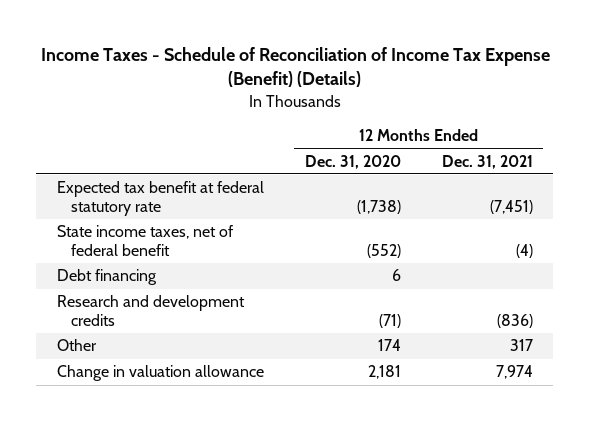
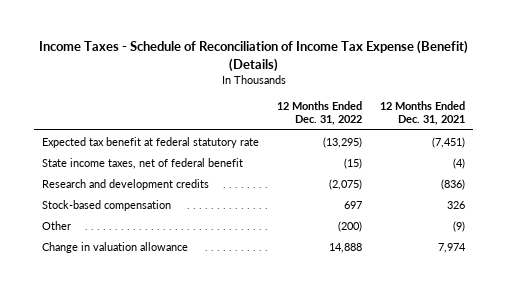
[304,154,401,169] Dec. 31, 2020 -> none
none -> [277,100,363,126] 12 Months Ended Dec. 31, 2022
[56,269,157,286] Debt financing -> none
none -> [42,199,172,211] Stock-based compensation
[509,339,533,352] 317 -> [452,220,465,232] (9)

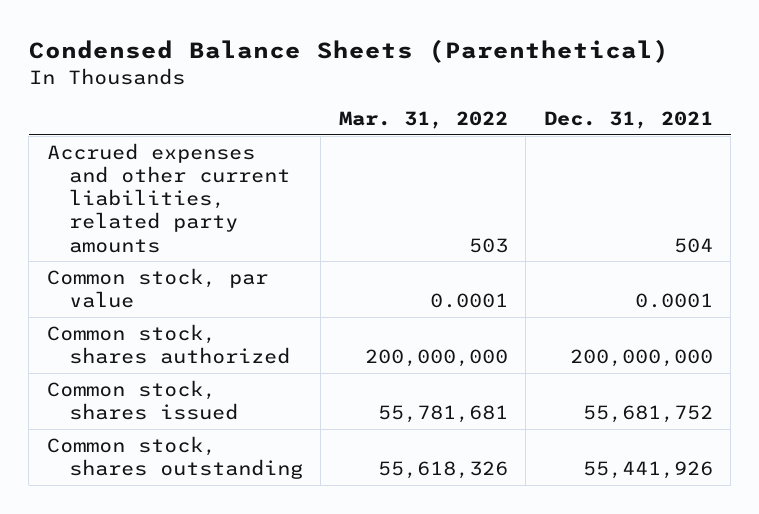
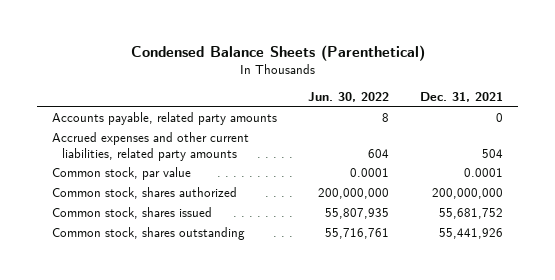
[338,111,508,130] Mar. 31, 2022 -> none
none -> [308,92,390,103] Jun. 30, 2022
none -> [52,112,278,126] Accounts payable, related party amounts

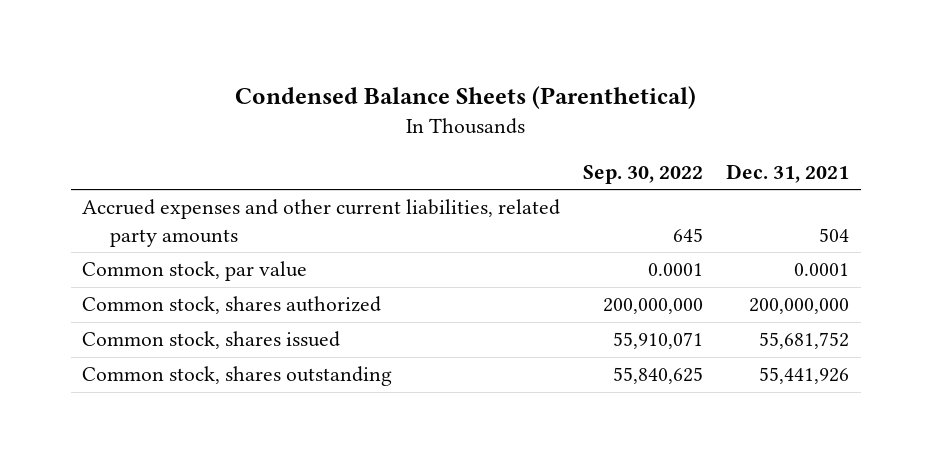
[308,92,390,103] Jun. 30, 2022 -> none
none -> [583,164,704,184] Sep. 30, 2022
[52,112,278,126] Accounts payable, related party amounts -> none

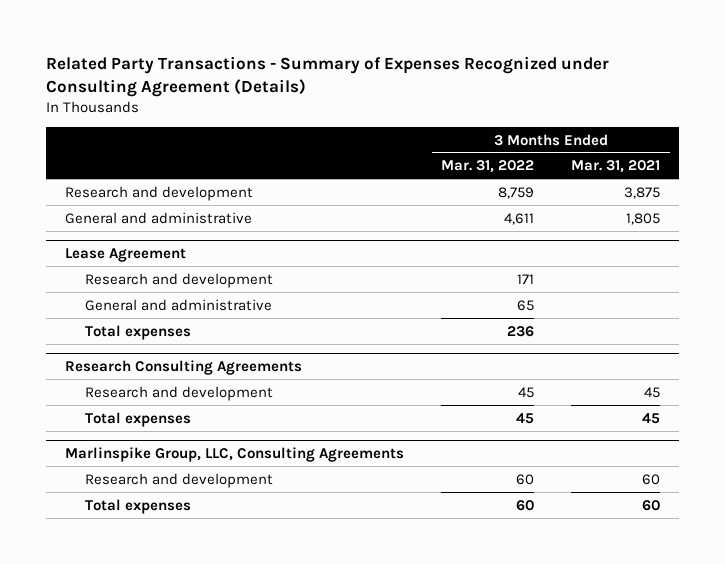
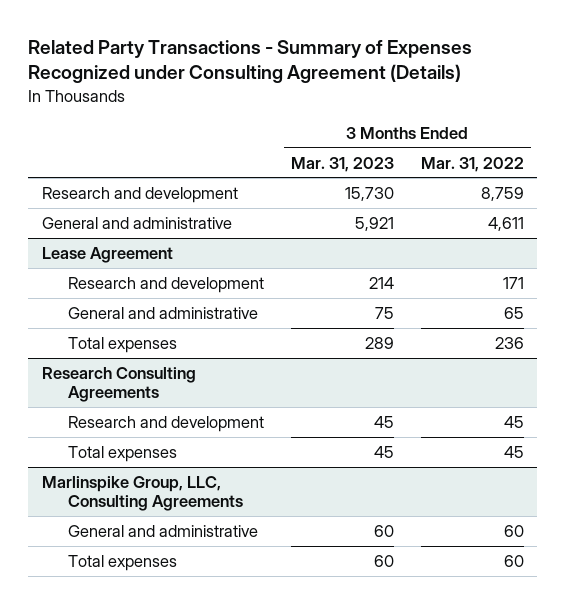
[571,160,661,174] Mar. 31, 2021 -> none
none -> [290,156,394,172] Mar. 31, 2023
[84,472,273,488] Research and development -> none
none -> [67,524,258,537] General and administrative

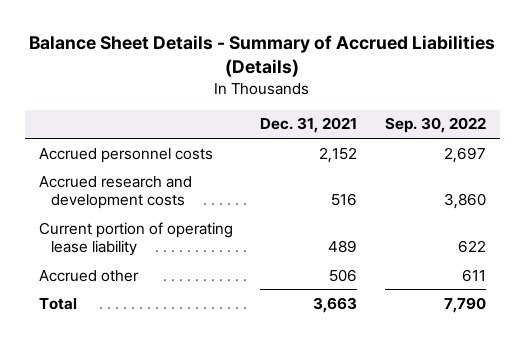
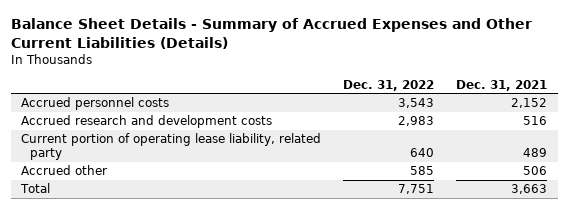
[29,35,496,78] Balance Sheet Details - Summary of Accrued Liabilities (Details) -> [10,18,532,49] Balance Sheet Details - Summary of Accrued Expenses and Other Current Liabilities (Details)
[384,117,486,134] Sep. 30, 2022 -> none
none -> [343,79,435,91] Dec. 31, 2022
[38,221,233,257] Current portion of operating lease liability -> [21,133,322,161] Current portion of operating lease liability, related party

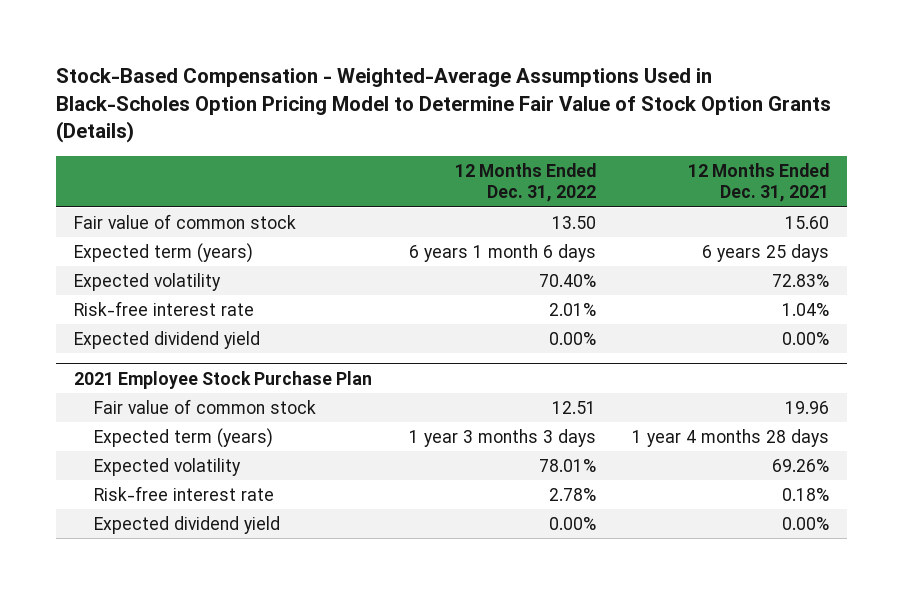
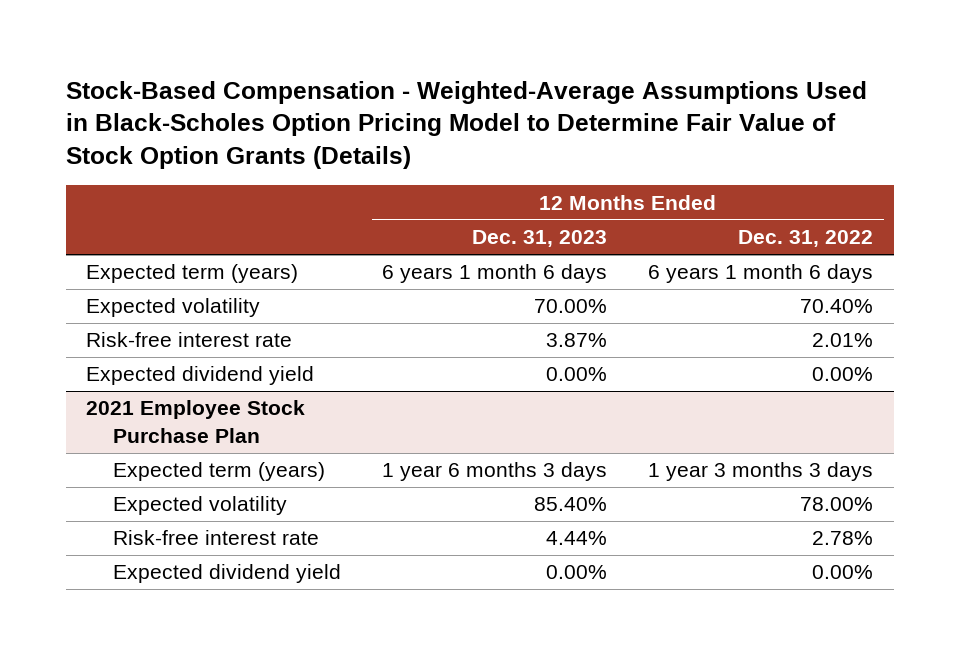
[688,163,830,203] 12 Months Ended Dec. 31, 2021 -> none
none -> [472,230,608,248] Dec. 31, 2023
[73,214,296,230] Fair value of common stock -> none
[94,399,317,415] Fair value of common stock -> none
[538,459,596,473] 78.01% -> [800,497,874,512] 78.00%

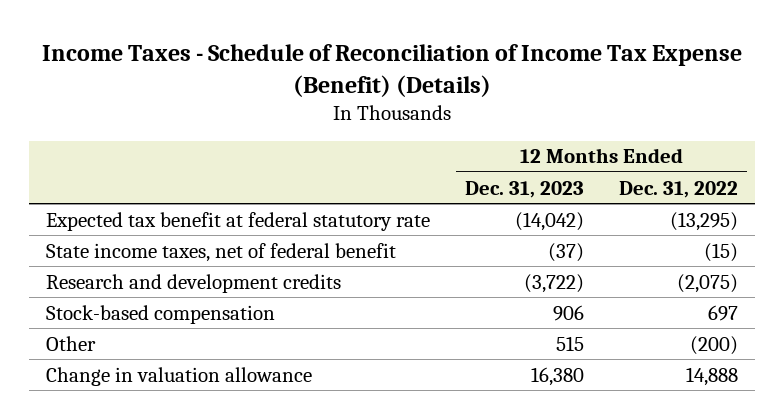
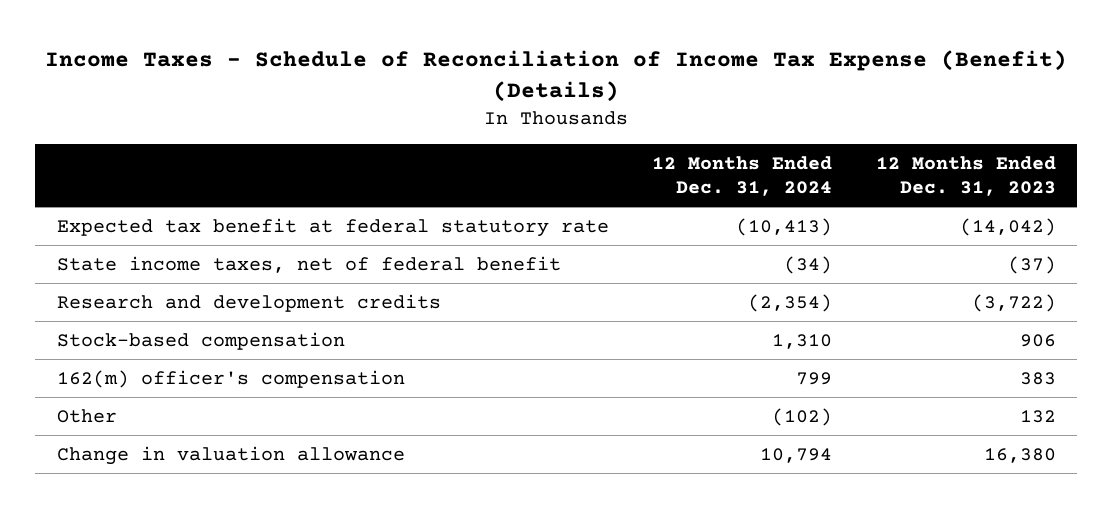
[618,180,738,198] Dec. 31, 2022 -> none
none -> [652,155,833,196] 12 Months Ended Dec. 31, 2024
none -> [56,369,405,388] 162(m) officer's compensation
[556,335,585,351] 515 -> [1019,409,1056,423] 132

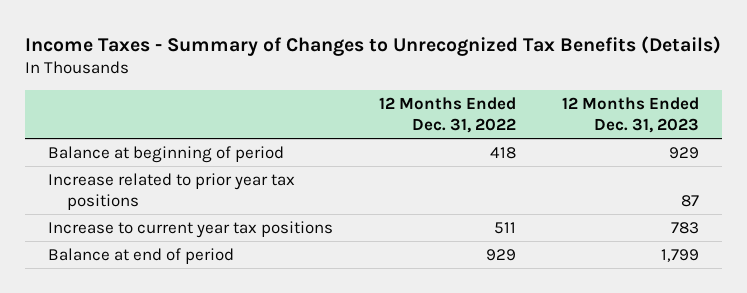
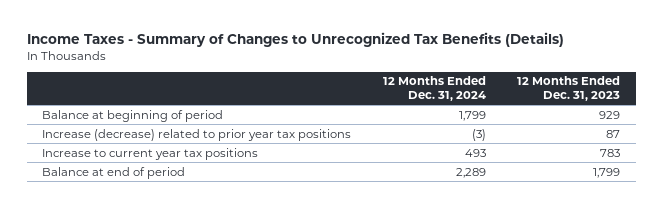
[378,96,516,134] 12 Months Ended Dec. 31, 2022 -> none
none -> [382,76,486,102] 12 Months Ended Dec. 31, 2024
[47,172,295,210] Increase related to prior year tax positions -> [42,128,352,141] Increase (decrease) related to prior year tax positions

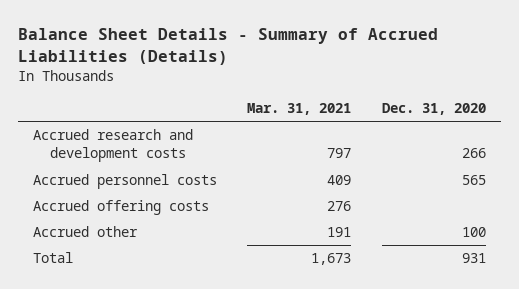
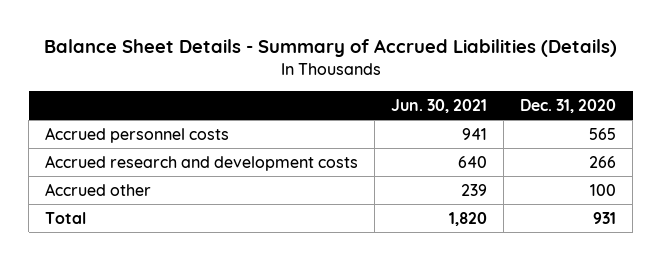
[247,102,352,115] Mar. 31, 2021 -> none
none -> [391,98,488,113] Jun. 30, 2021
[33,200,210,216] Accrued offering costs -> none
[33,129,194,163] Accrued research and development costs -> [45,154,359,171] Accrued research and development costs

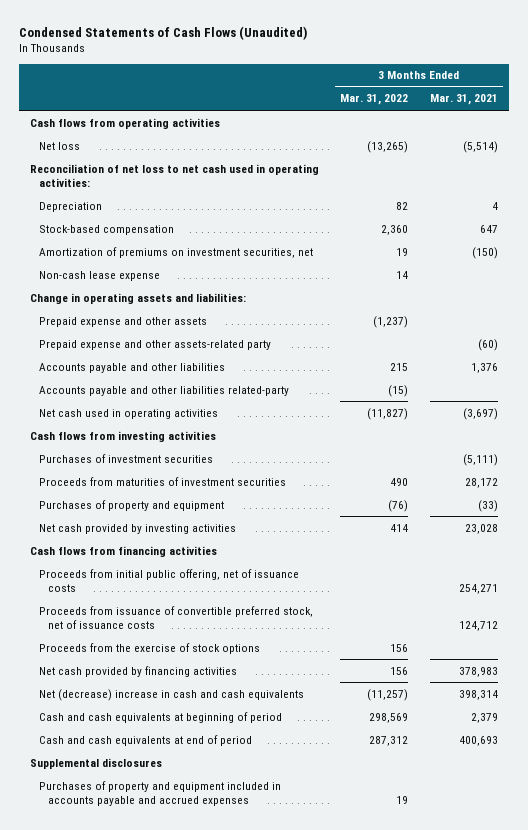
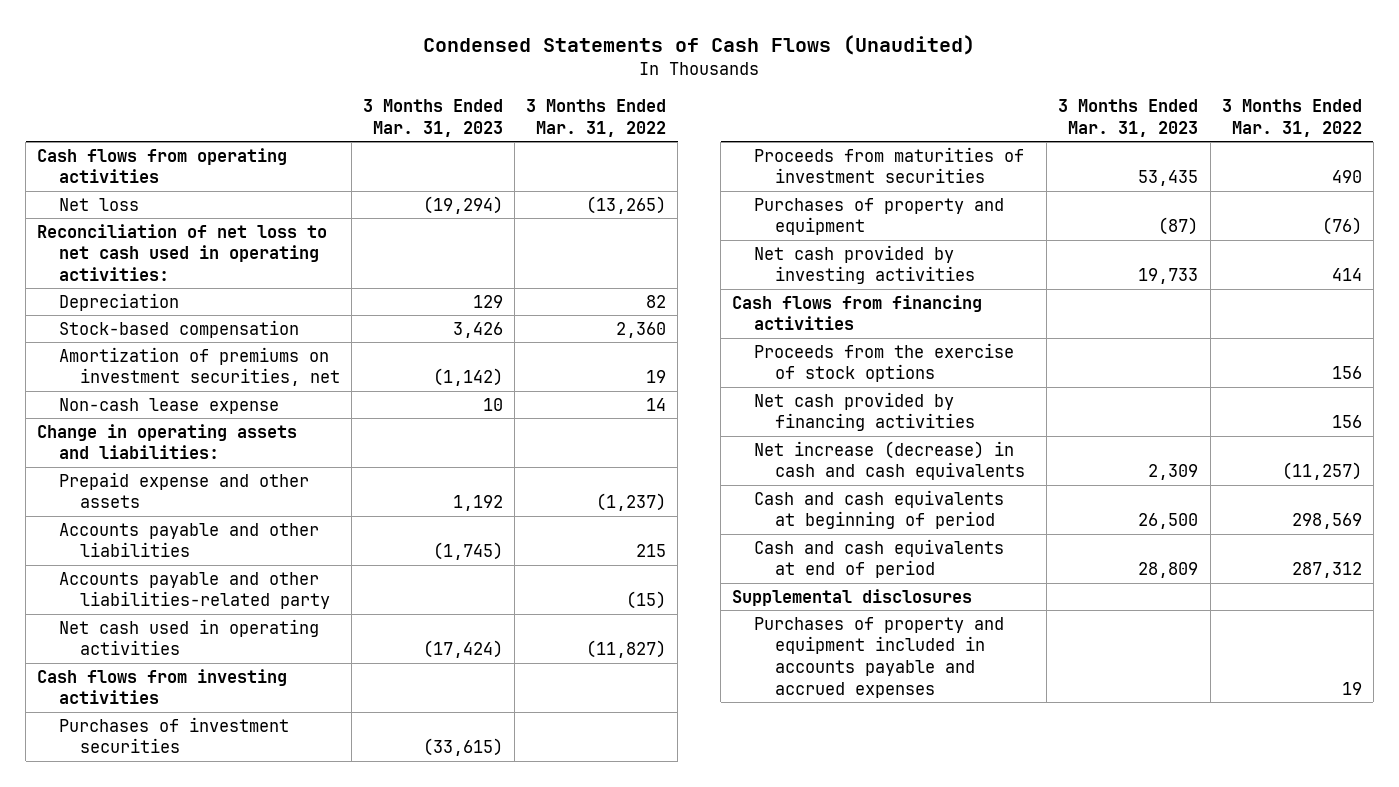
[429,94,498,106] Mar. 31, 2021 -> none
none -> [363,99,504,137] 3 Months Ended Mar. 31, 2023
[38,339,271,350] Prepaid expense and other assets-related party -> none
[38,385,289,396] Accounts payable and other liabilities related-party -> [58,571,331,610] Accounts payable and other liabilities-related party
[38,568,299,592] Proceeds from initial public offering, net of issuance costs -> none
[38,605,313,629] Proceeds from issuance of convertible preferred stock, net of issuance costs -> none
[38,688,304,701] Net (decrease) increase in cash and cash equivalents -> [753,440,1026,481] Net increase (decrease) in cash and cash equivalents

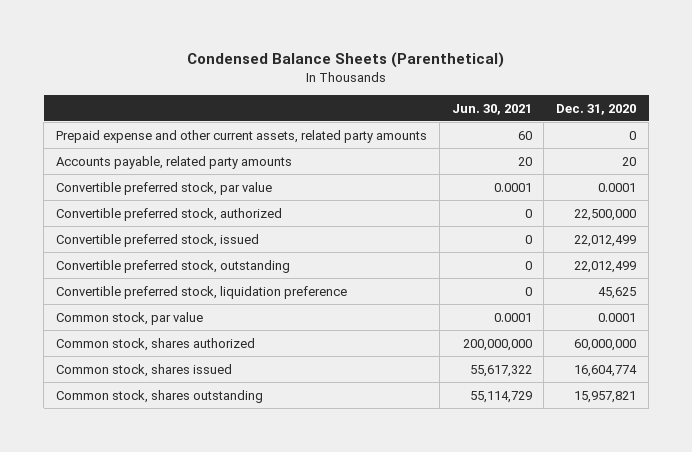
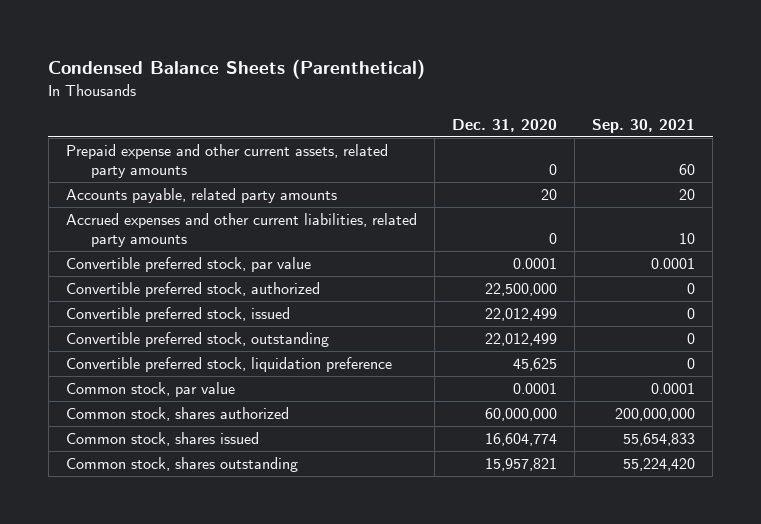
[451,103,532,115] Jun. 30, 2021 -> none
none -> [592,118,696,133] Sep. 30, 2021
none -> [65,213,417,248] Accrued expenses and other current liabilities, related party amounts

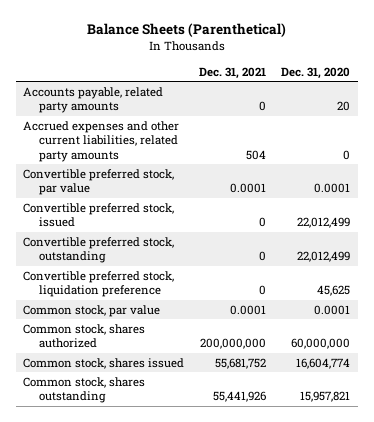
[48,58,426,79] Condensed Balance Sheets (Parenthetical) -> [86,23,286,38] Balance Sheets (Parenthetical)
[592,118,696,133] Sep. 30, 2021 -> none
none -> [199,66,267,79] Dec. 31, 2021
[65,144,388,179] Prepaid expense and other current assets, related party amounts -> none
[65,282,320,298] Convertible preferred stock, authorized -> none

